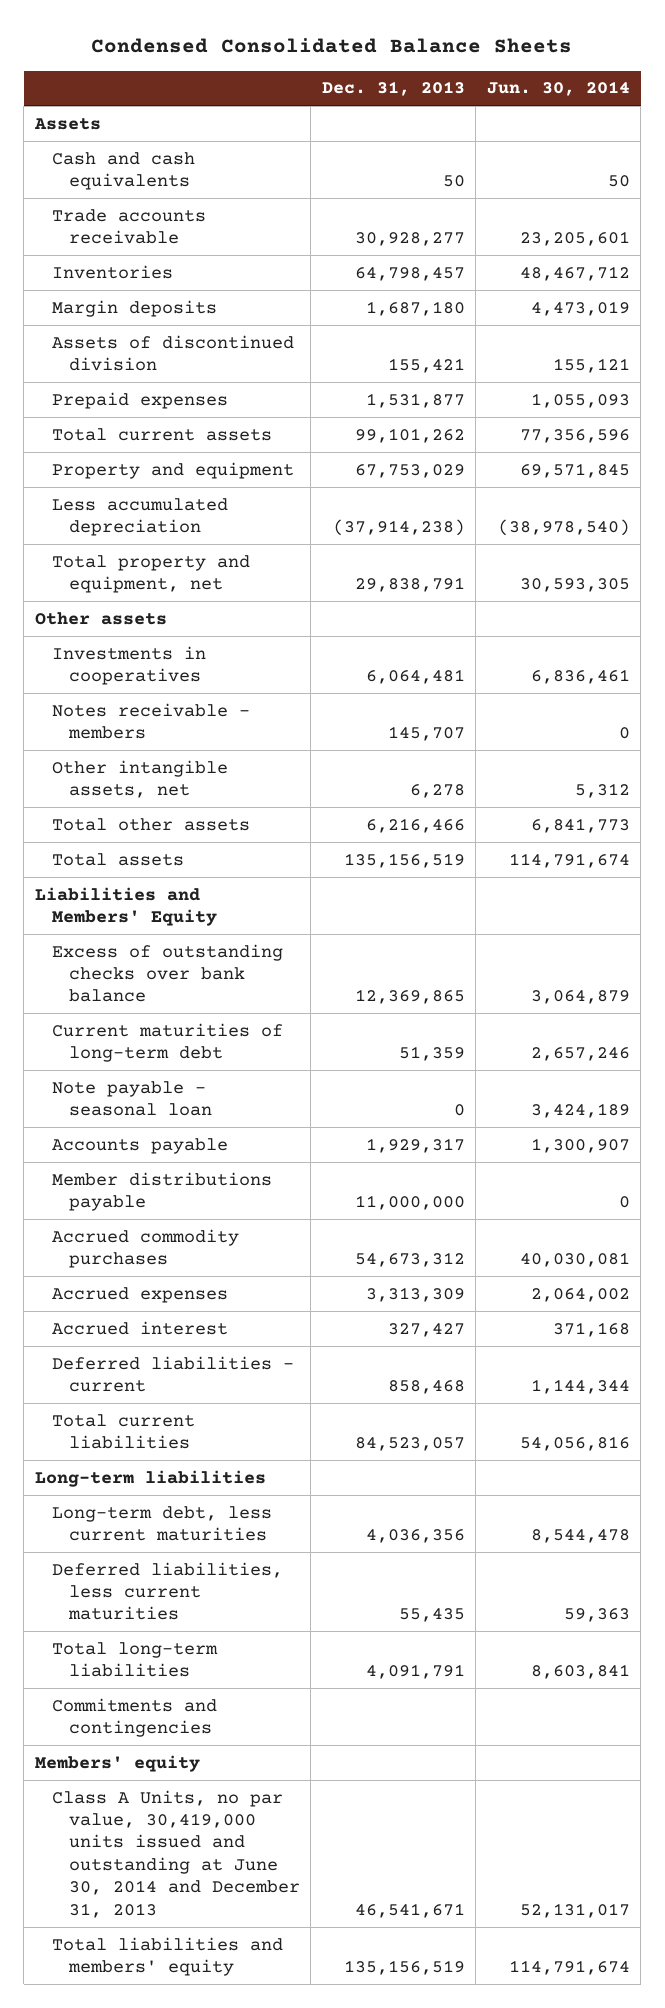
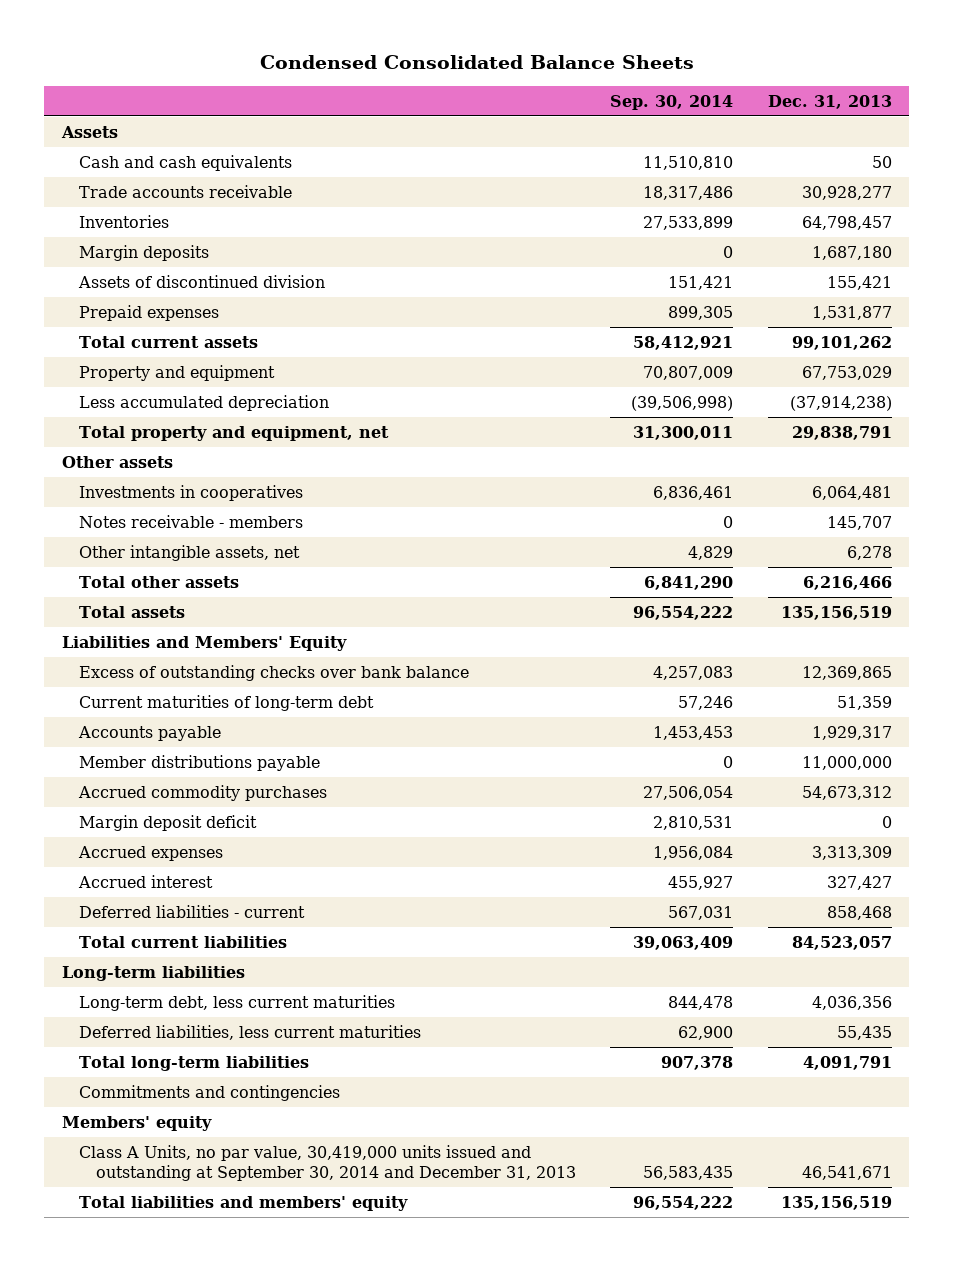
[486,81,630,97] Jun. 30, 2014 -> none
none -> [610,94,734,110] Sep. 30, 2014
[51,1080,212,1117] Note payable - seasonal loan -> none
none -> [78,814,257,831] Margin deposit deficit
[51,1789,300,1918] Class A Units, no par value, 30,419,000 units issued and outstanding at June 30, 2014 and December 31, 2013 -> [78,1144,576,1181] Class A Units, no par value, 30,419,000 units issued and outstanding at September 30, 2014 and December 31, 2013

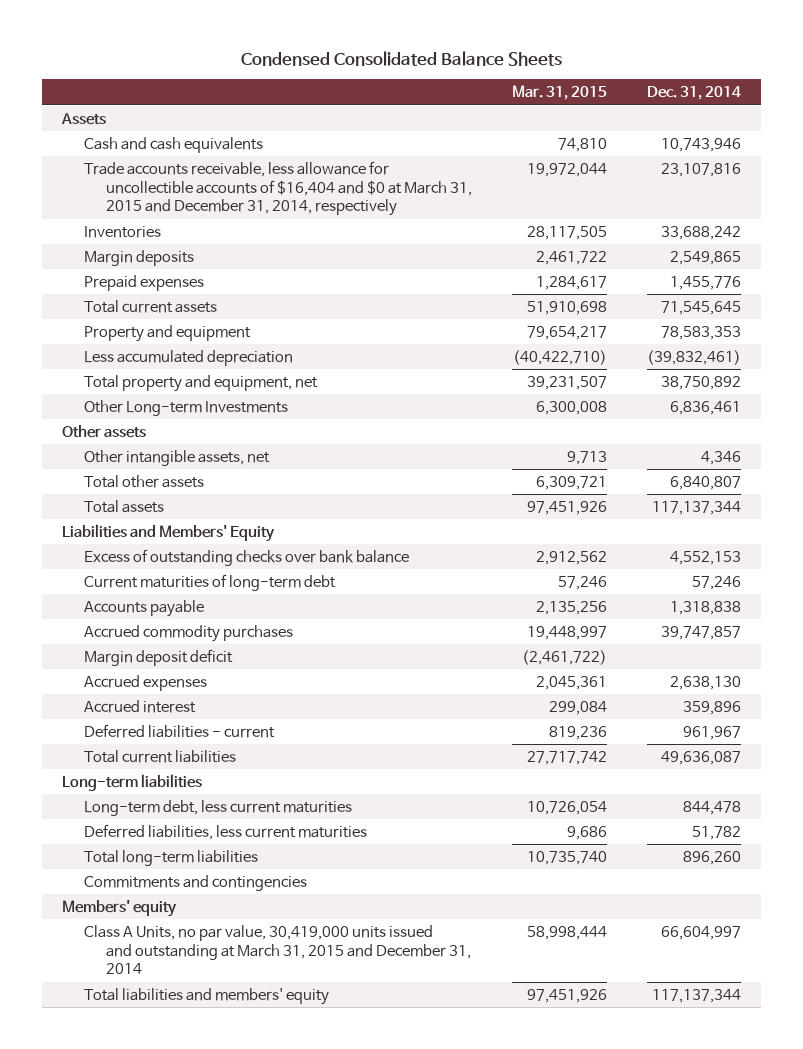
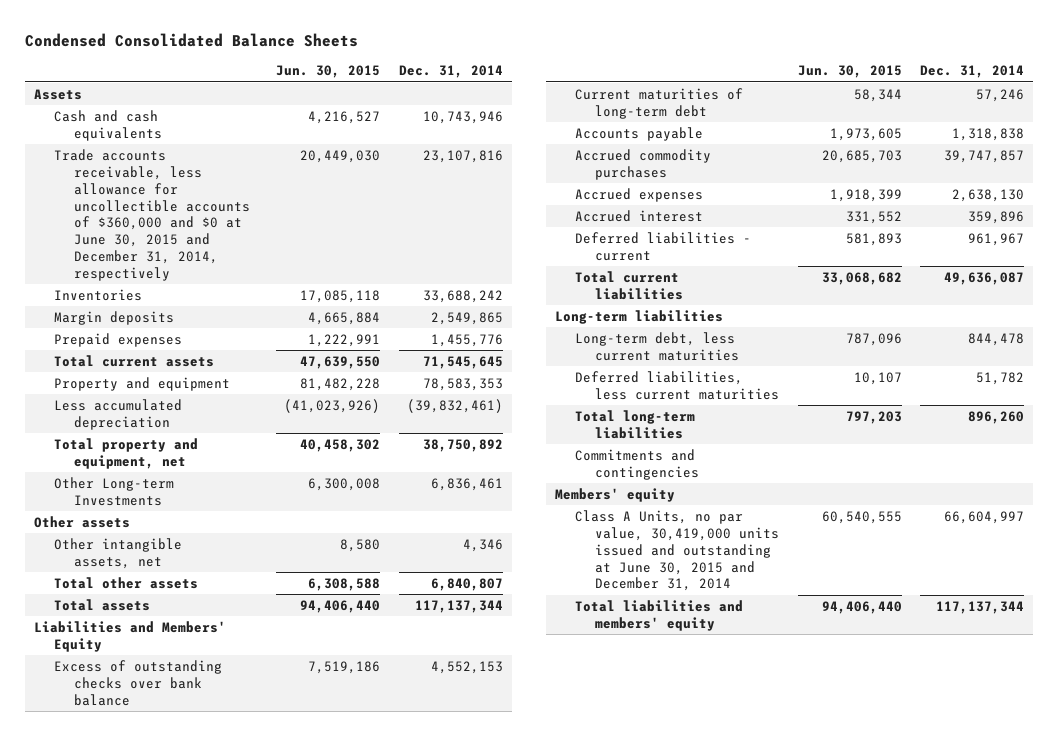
[511,85,607,101] Mar. 31, 2015 -> none
none -> [276,65,381,79] Jun. 30, 2015
[83,160,472,217] Trade accounts receivable, less allowance for uncollectible accounts of $16,404 and $0 at March 31, 2015 and December 31, 2014, respectively -> [53,148,251,282] Trade accounts receivable, less allowance for uncollectible accounts of $360,000 and $0 at June 30, 2015 and December 31, 2014, respectively
[83,648,233,666] Margin deposit deficit -> none
[83,924,471,975] Class A Units, no par value, 30,419,000 units issued and outstanding at March 31, 2015 and December 31, 2014 -> [575,509,780,592] Class A Units, no par value, 30,419,000 units issued and outstanding at June 30, 2015 and December 31, 2014

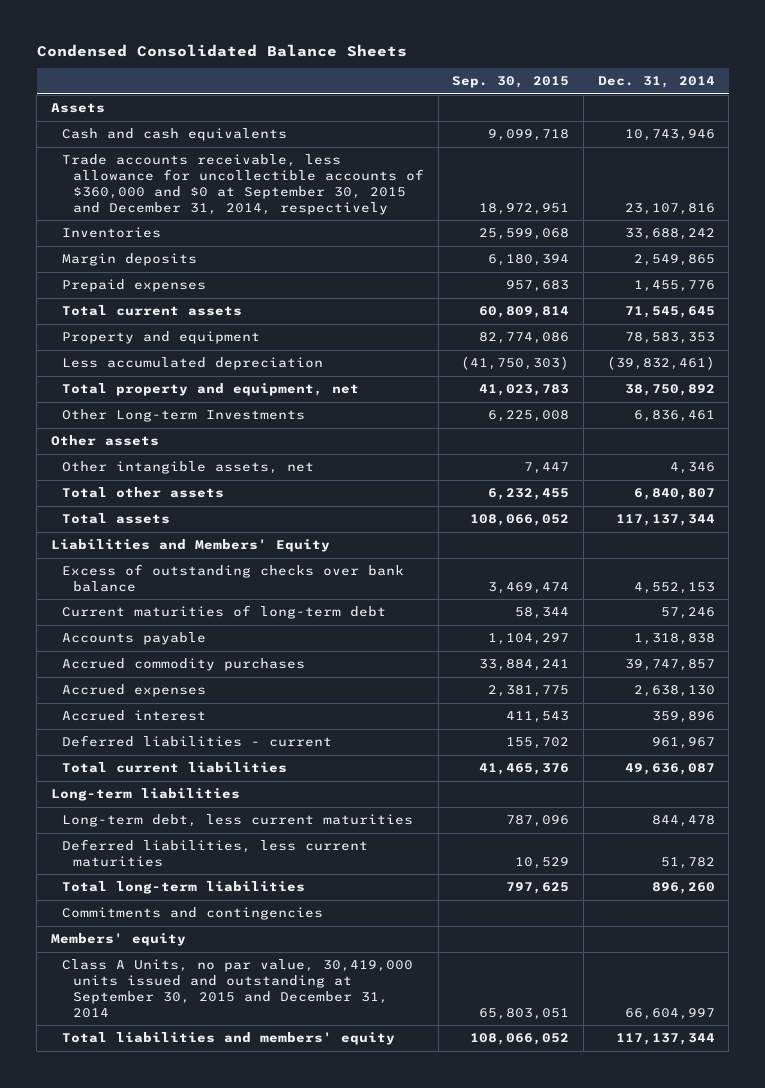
[276,65,381,79] Jun. 30, 2015 -> none
none -> [452,76,570,89] Sep. 30, 2015
[53,148,251,282] Trade accounts receivable, less allowance for uncollectible accounts of $360,000 and $0 at June 30, 2015 and December 31, 2014, respectively -> [61,154,424,215] Trade accounts receivable, less allowance for uncollectible accounts of $360,000 and $0 at September 30, 2015 and December 31, 2014, respectively
[575,509,780,592] Class A Units, no par value, 30,419,000 units issued and outstanding at June 30, 2015 and December 31, 2014 -> [61,959,413,1018] Class A Units, no par value, 30,419,000 units issued and outstanding at September 30, 2015 and December 31, 2014

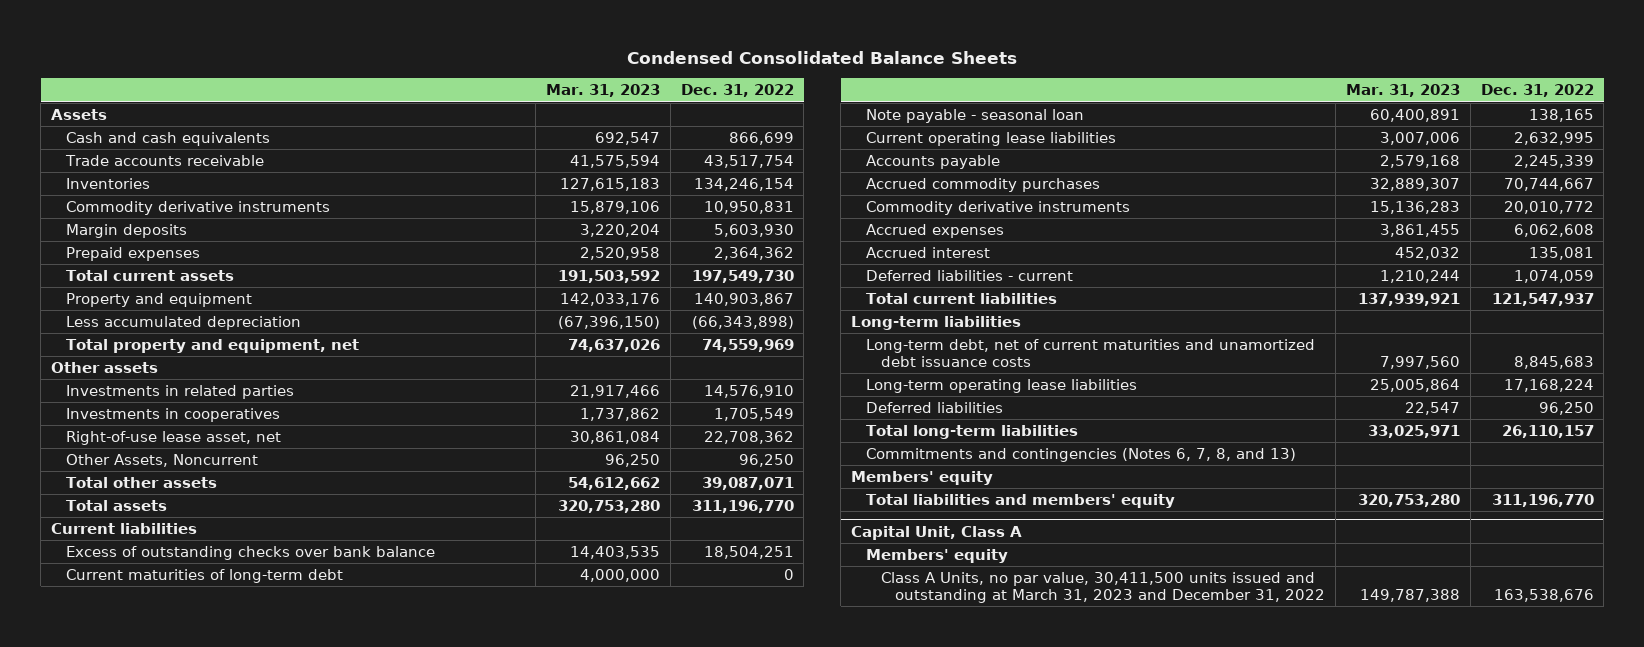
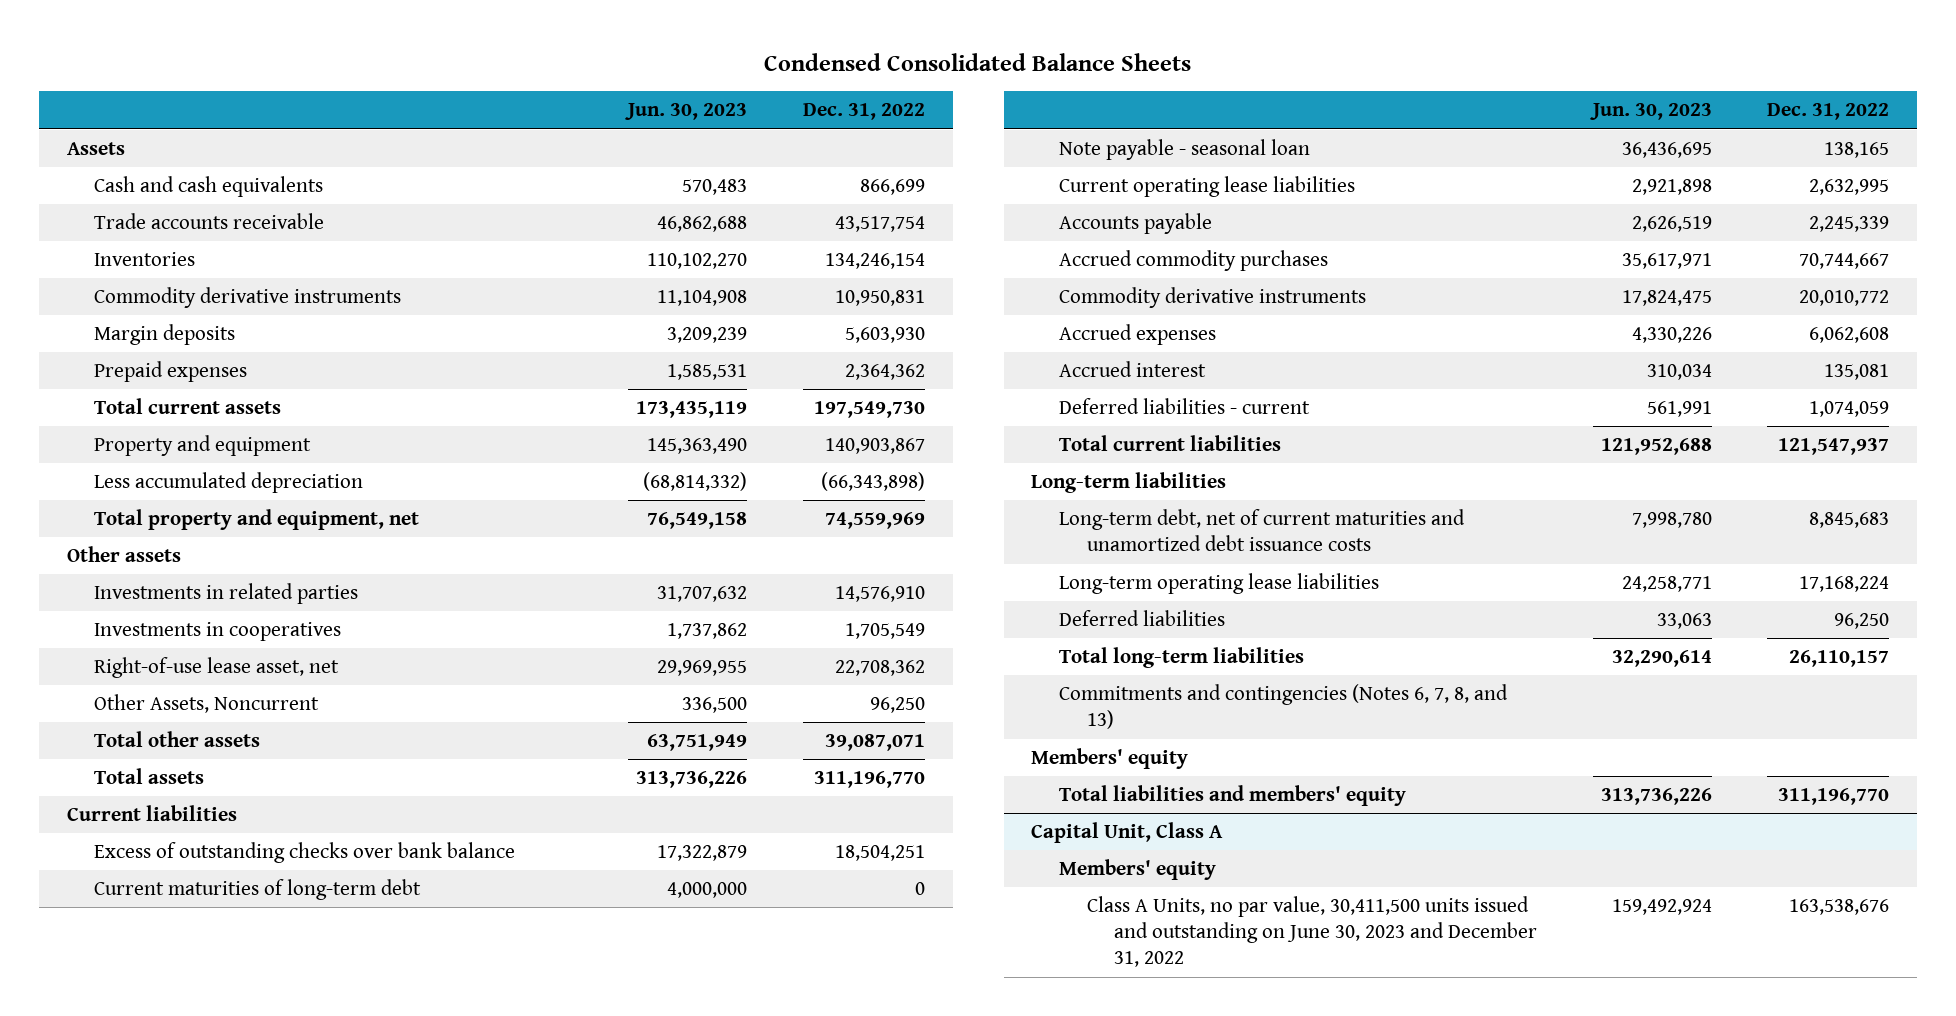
[545,84,660,98] Mar. 31, 2023 -> none
none -> [625,103,748,121] Jun. 30, 2023
[880,572,1326,604] Class A Units, no par value, 30,411,500 units issued and outstanding at March 31, 2023 and December 31, 2022 -> [1086,896,1538,968] Class A Units, no par value, 30,411,500 units issued and outstanding on June 30, 2023 and December 31, 2022

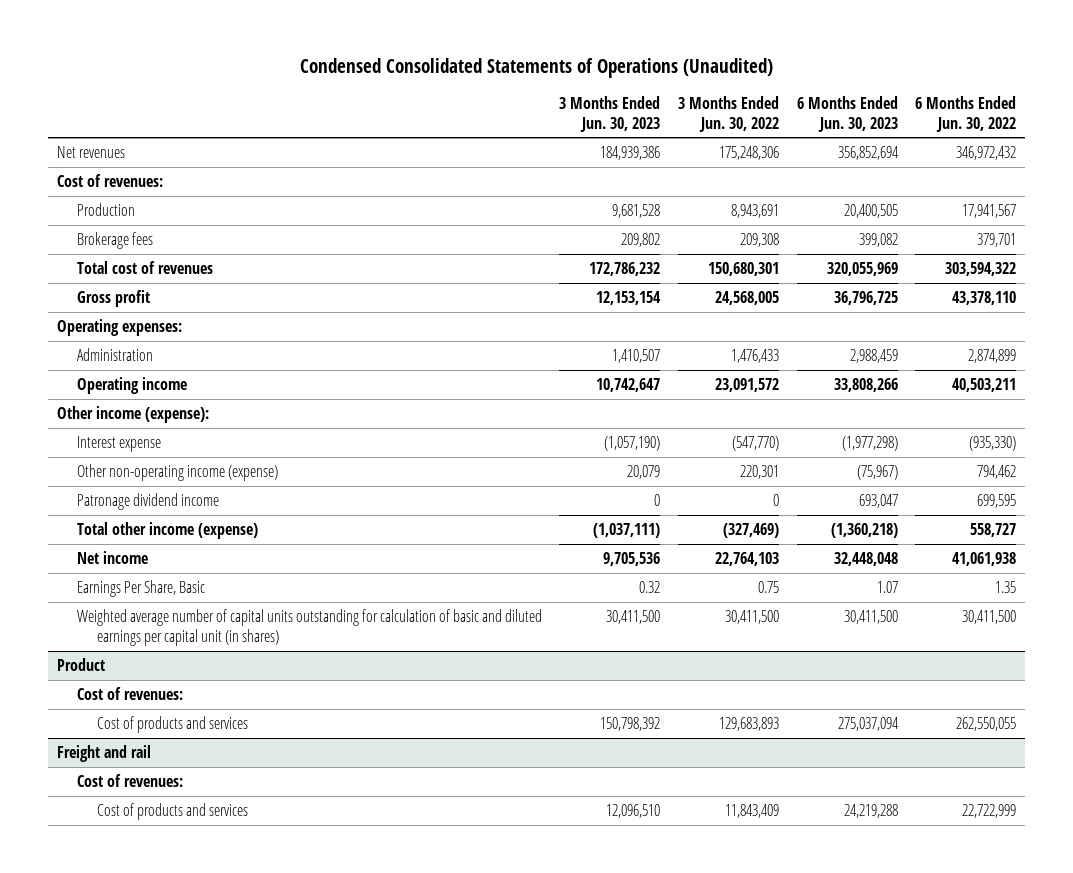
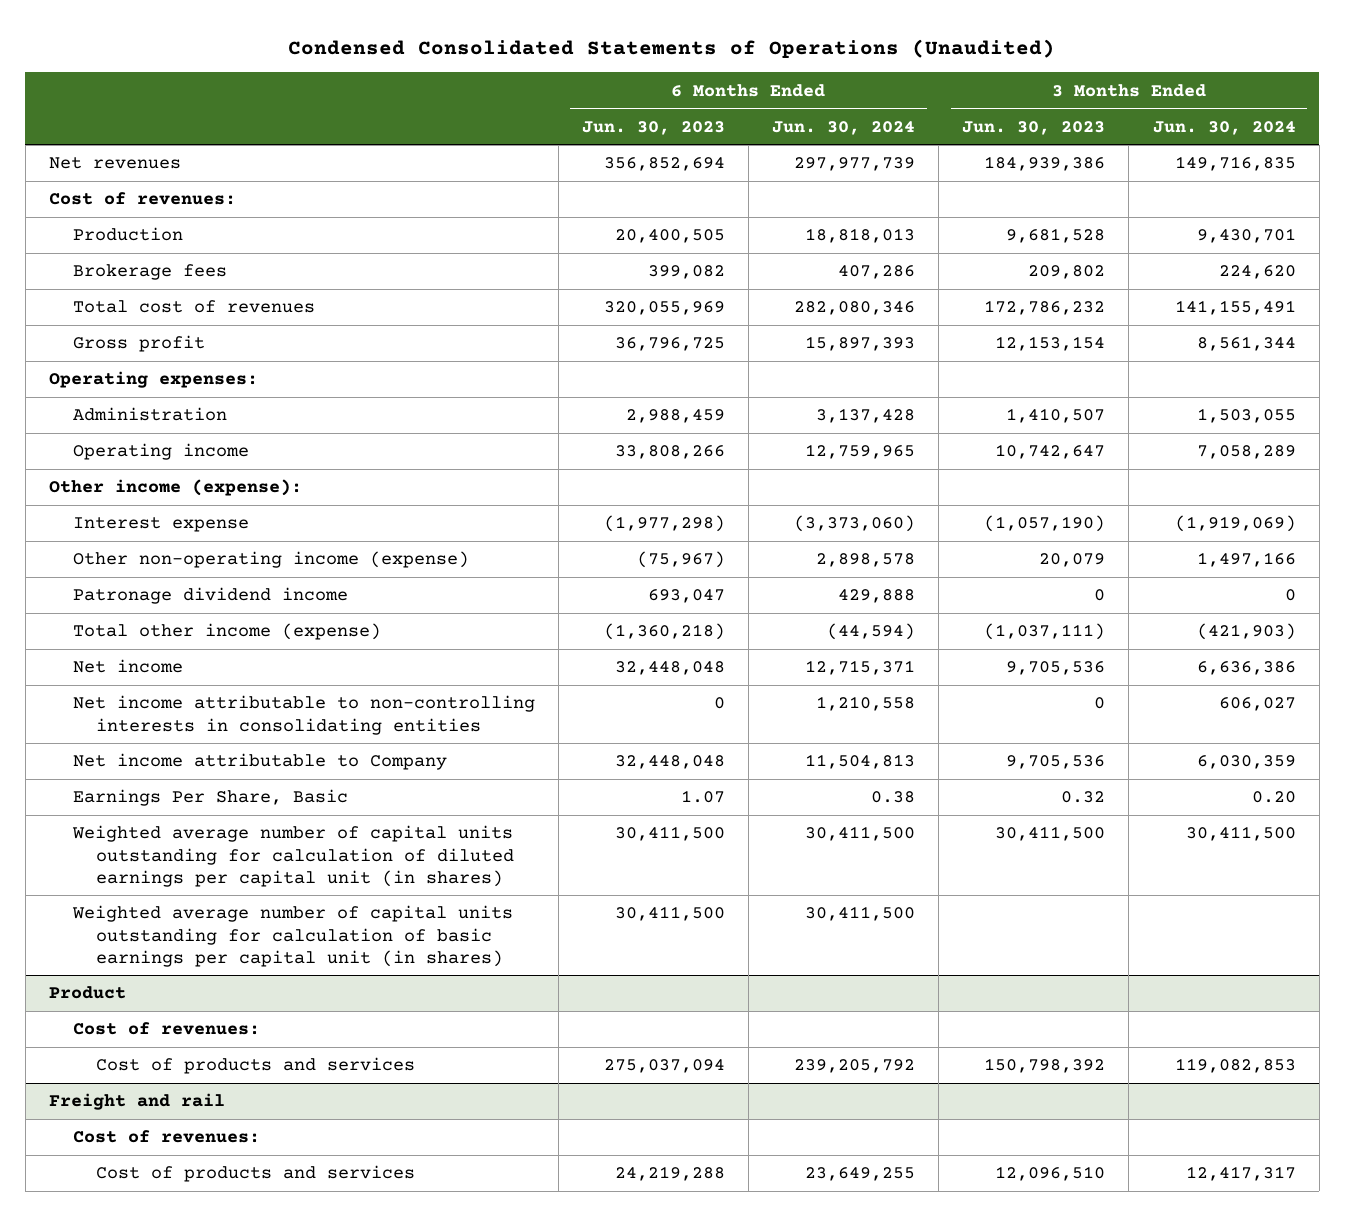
[678,95,780,132] 3 Months Ended Jun. 30, 2022 -> none
[915,95,1017,132] 6 Months Ended Jun. 30, 2022 -> none
none -> [772,120,916,135] Jun. 30, 2024
none -> [1152,120,1296,135] Jun. 30, 2024
none -> [72,695,535,735] Net income attributable to non-controlling interests in consolidating entities
none -> [72,753,447,771] Net income attributable to Company
[76,608,542,646] Weighted average number of capital units outstanding for calculation of basic and diluted earnings per capital unit (in shares) -> [71,825,515,887] Weighted average number of capital units outstanding for calculation of diluted earnings per capital unit (in shares)
none -> [71,905,513,967] Weighted average number of capital units outstanding for calculation of basic earnings per capital unit (in shares)

